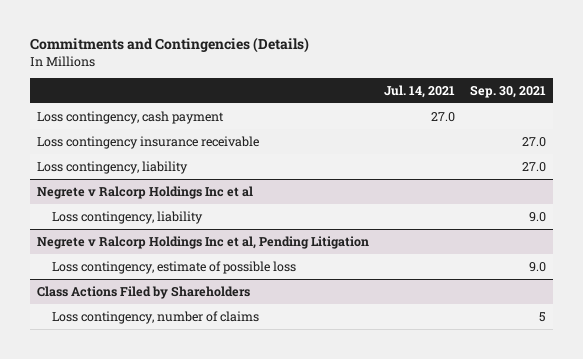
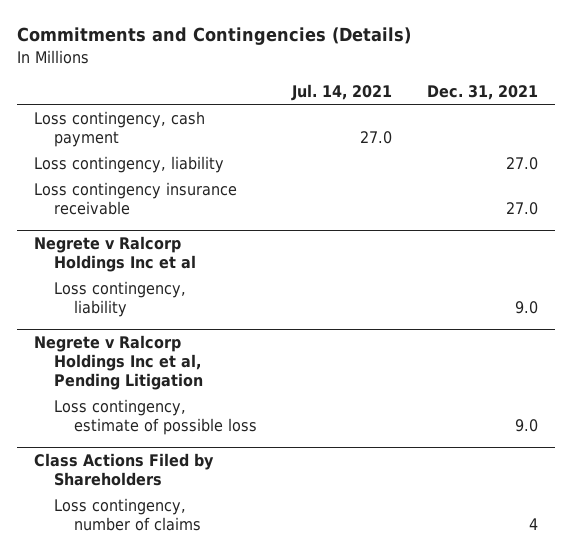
[469,84,546,98] Sep. 30, 2021 -> none
none -> [426,85,538,101] Dec. 31, 2021
[37,135,260,149] Loss contingency insurance receivable -> [34,181,238,215] Loss contingency insurance receivable

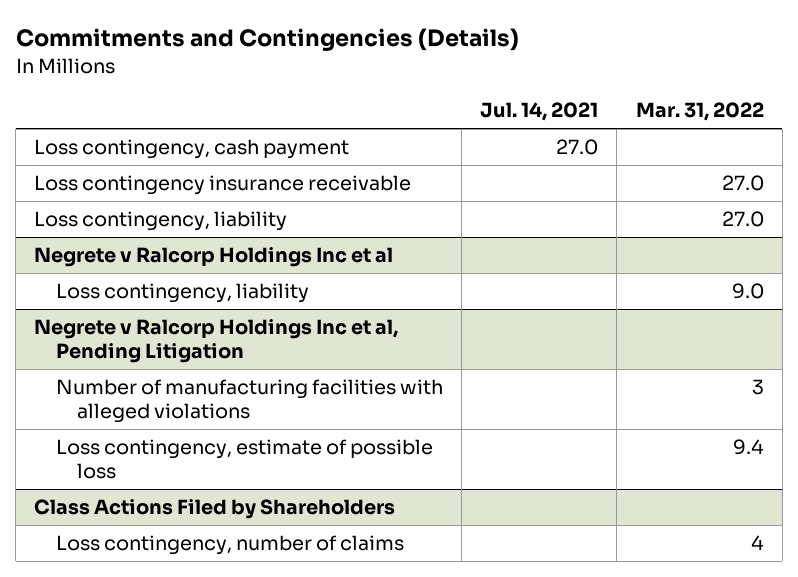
[426,85,538,101] Dec. 31, 2021 -> none
none -> [635,102,764,122] Mar. 31, 2022
[34,155,225,173] Loss contingency, liability -> [34,211,288,232] Loss contingency, liability
none -> [55,379,443,424] Number of manufacturing facilities with alleged violations

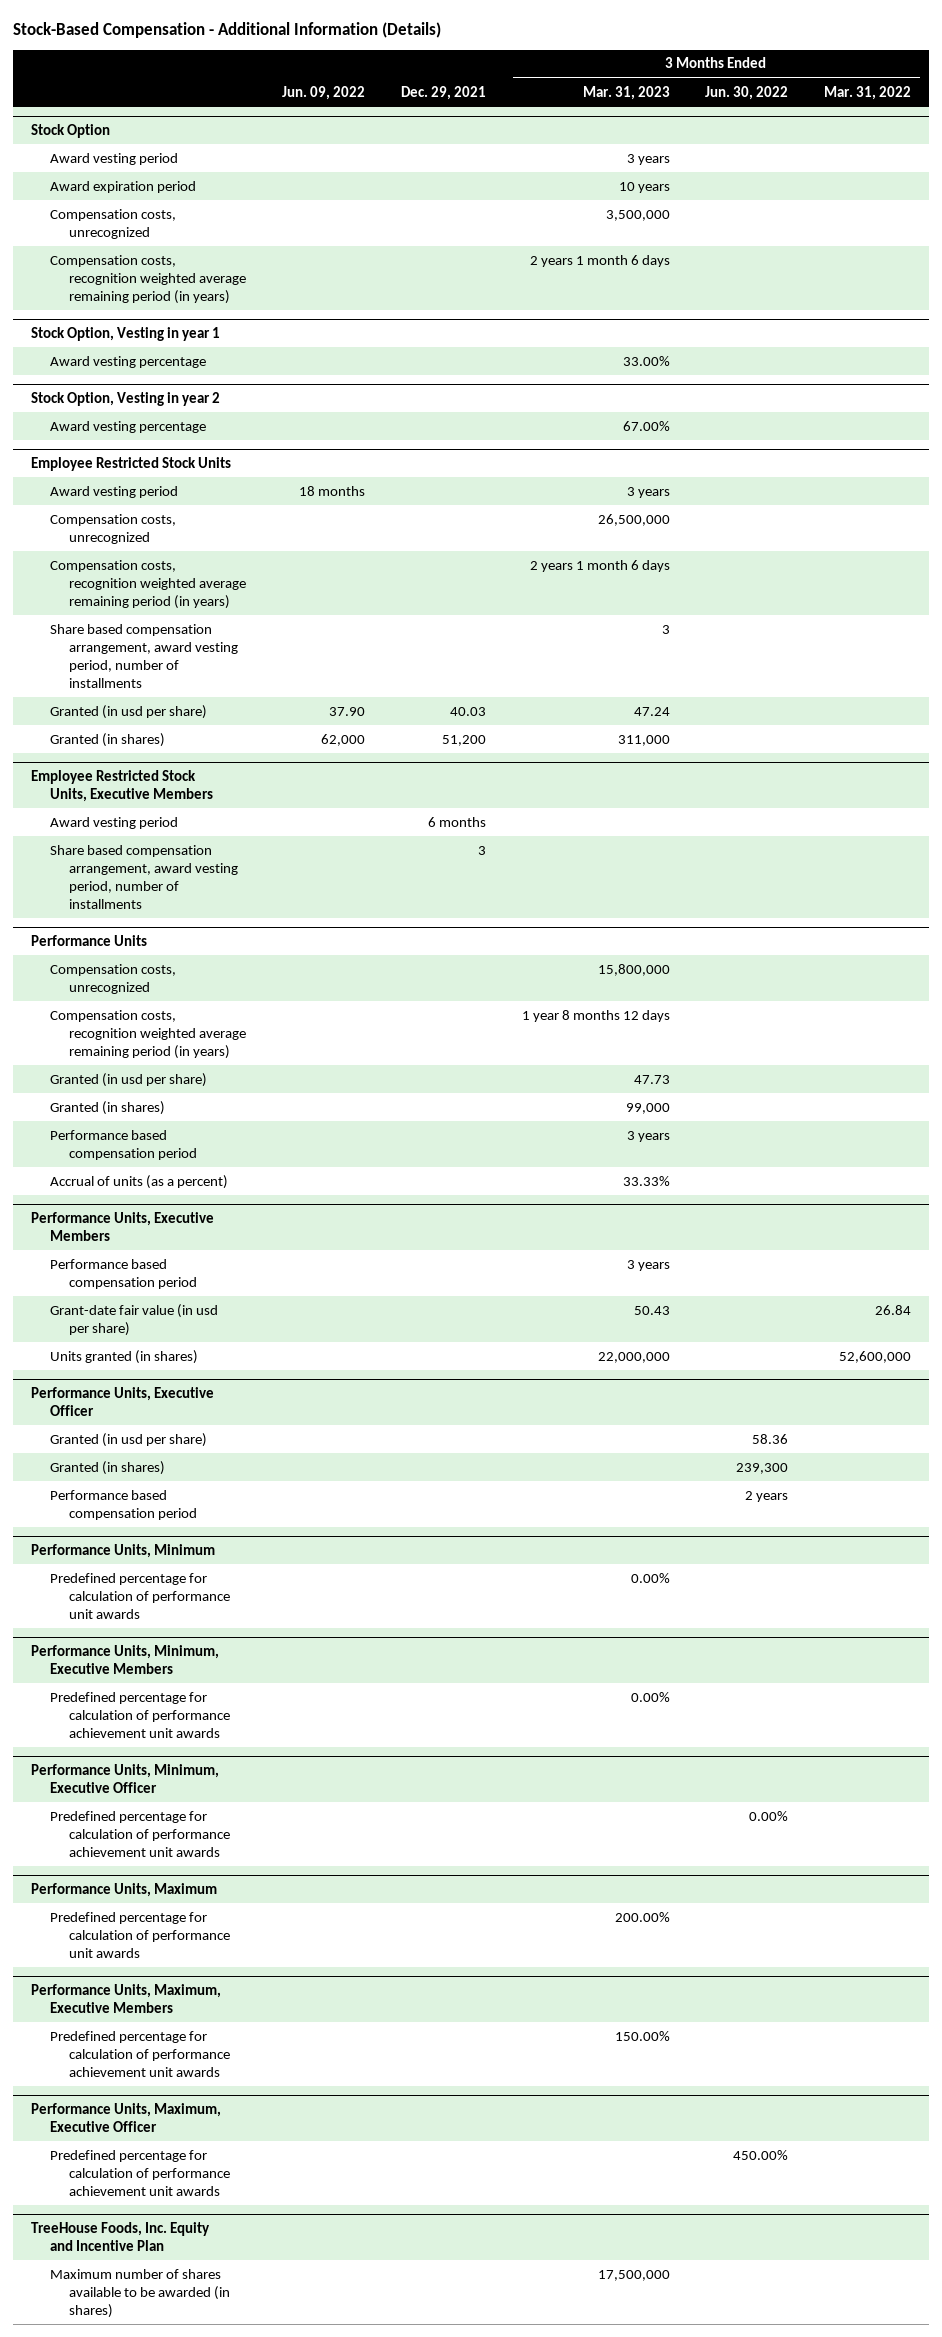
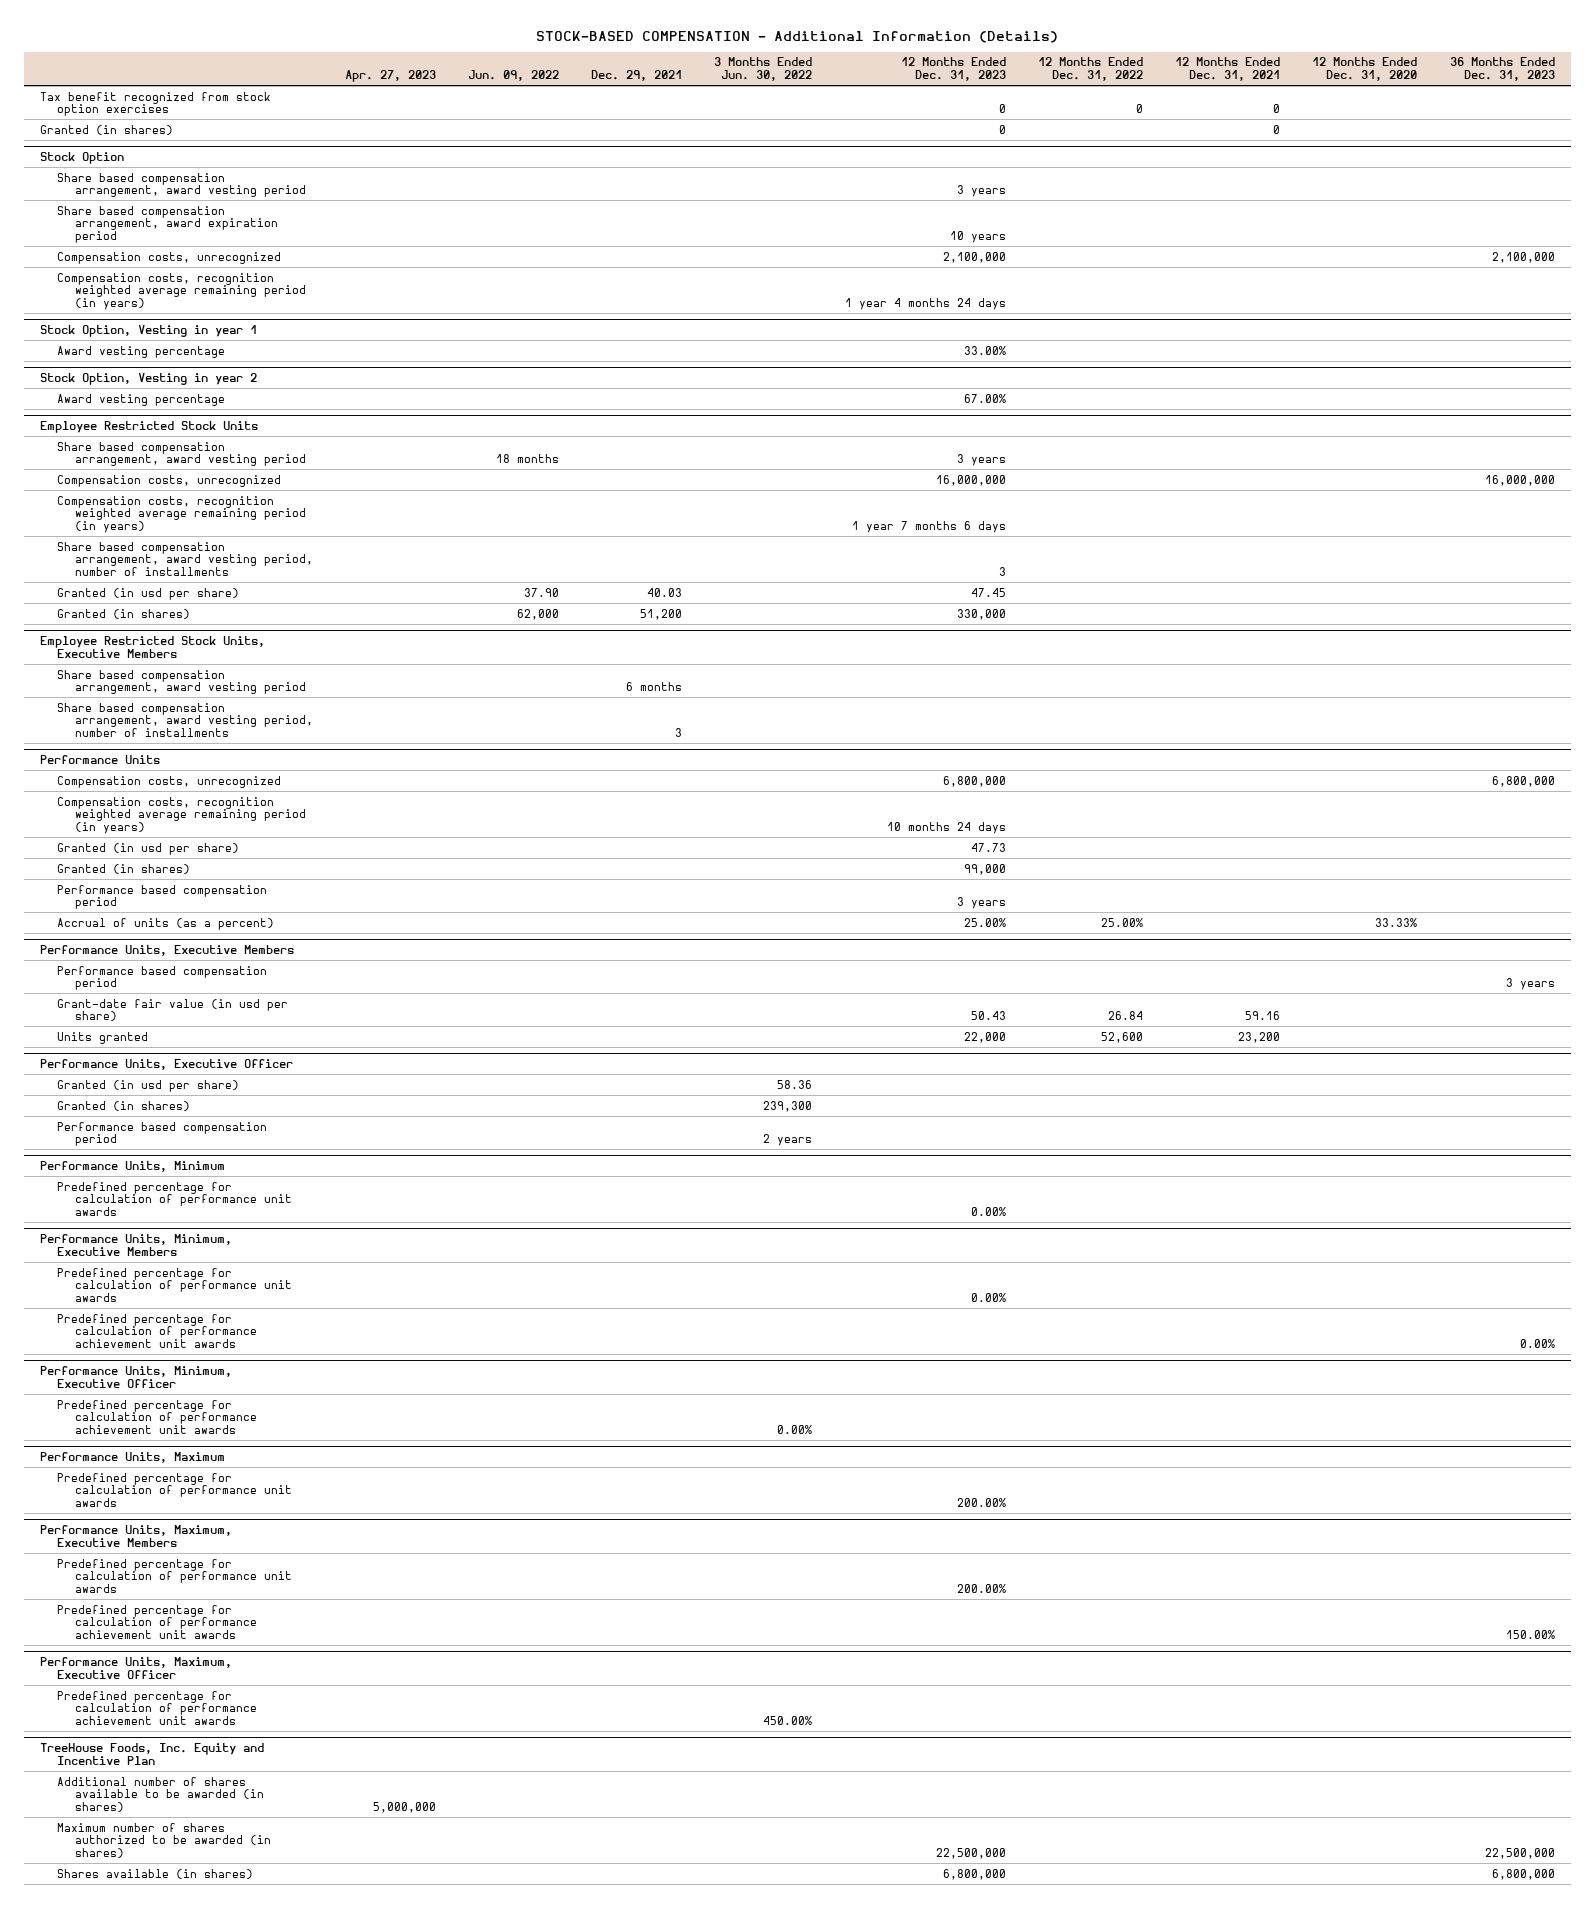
[13,22,442,39] Stock-Based Compensation - Additional Information (Details) -> [536,30,1059,43] STOCK-BASED COMPENSATION - Additional Information (Details)
[582,85,670,100] Mar. 31, 2023 -> none
[824,85,912,100] Mar. 31, 2022 -> none
none -> [344,70,436,83] Apr. 27, 2023
none -> [900,57,1006,82] 12 Months Ended Dec. 31, 2023
none -> [1037,57,1143,82] 12 Months Ended Dec. 31, 2022
none -> [1175,57,1281,82] 12 Months Ended Dec. 31, 2021
none -> [1312,57,1418,82] 12 Months Ended Dec. 31, 2020
none -> [1449,57,1555,82] 36 Months Ended Dec. 31, 2023
none -> [39,91,271,117] Tax benefit recognized from stock option exercises
none -> [39,124,173,135] Granted (in shares)
[50,152,179,165] Award vesting period -> [57,172,306,198] Share based compensation arrangement, award vesting period
[50,180,197,193] Award expiration period -> [57,205,278,244] Share based compensation arrangement, award expiration period
[50,485,179,498] Award vesting period -> [57,441,306,467] Share based compensation arrangement, award vesting period
[50,816,179,829] Award vesting period -> [57,669,306,695] Share based compensation arrangement, award vesting period
[50,1349,199,1364] Units granted (in shares) -> [57,1031,149,1044] Units granted
none -> [57,1267,292,1303] Predefined percentage for calculation of performance unit awards
none -> [57,1558,292,1594] Predefined percentage for calculation of performance unit awards
none -> [57,1776,264,1813] Additional number of shares available to be awarded (in shares)
[50,2268,231,2318] Maximum number of shares available to be awarded (in shares) -> [57,1822,271,1859] Maximum number of shares authorized to be awarded (in shares)
none -> [57,1868,254,1879] Shares available (in shares)

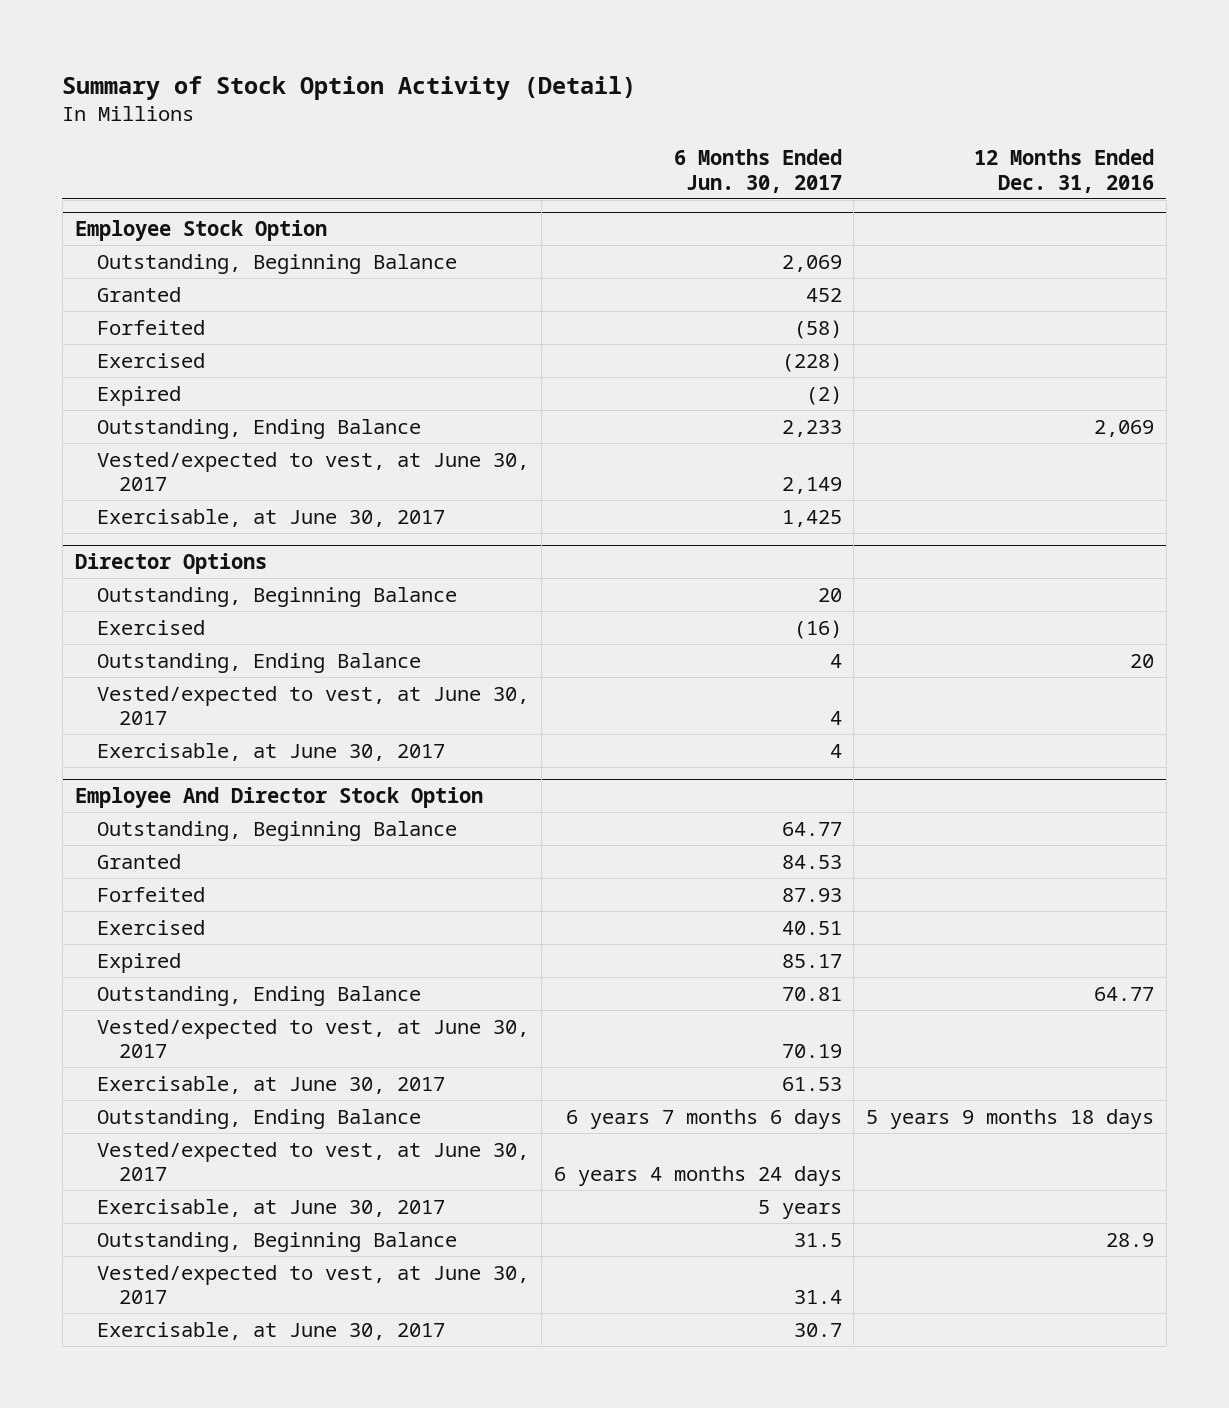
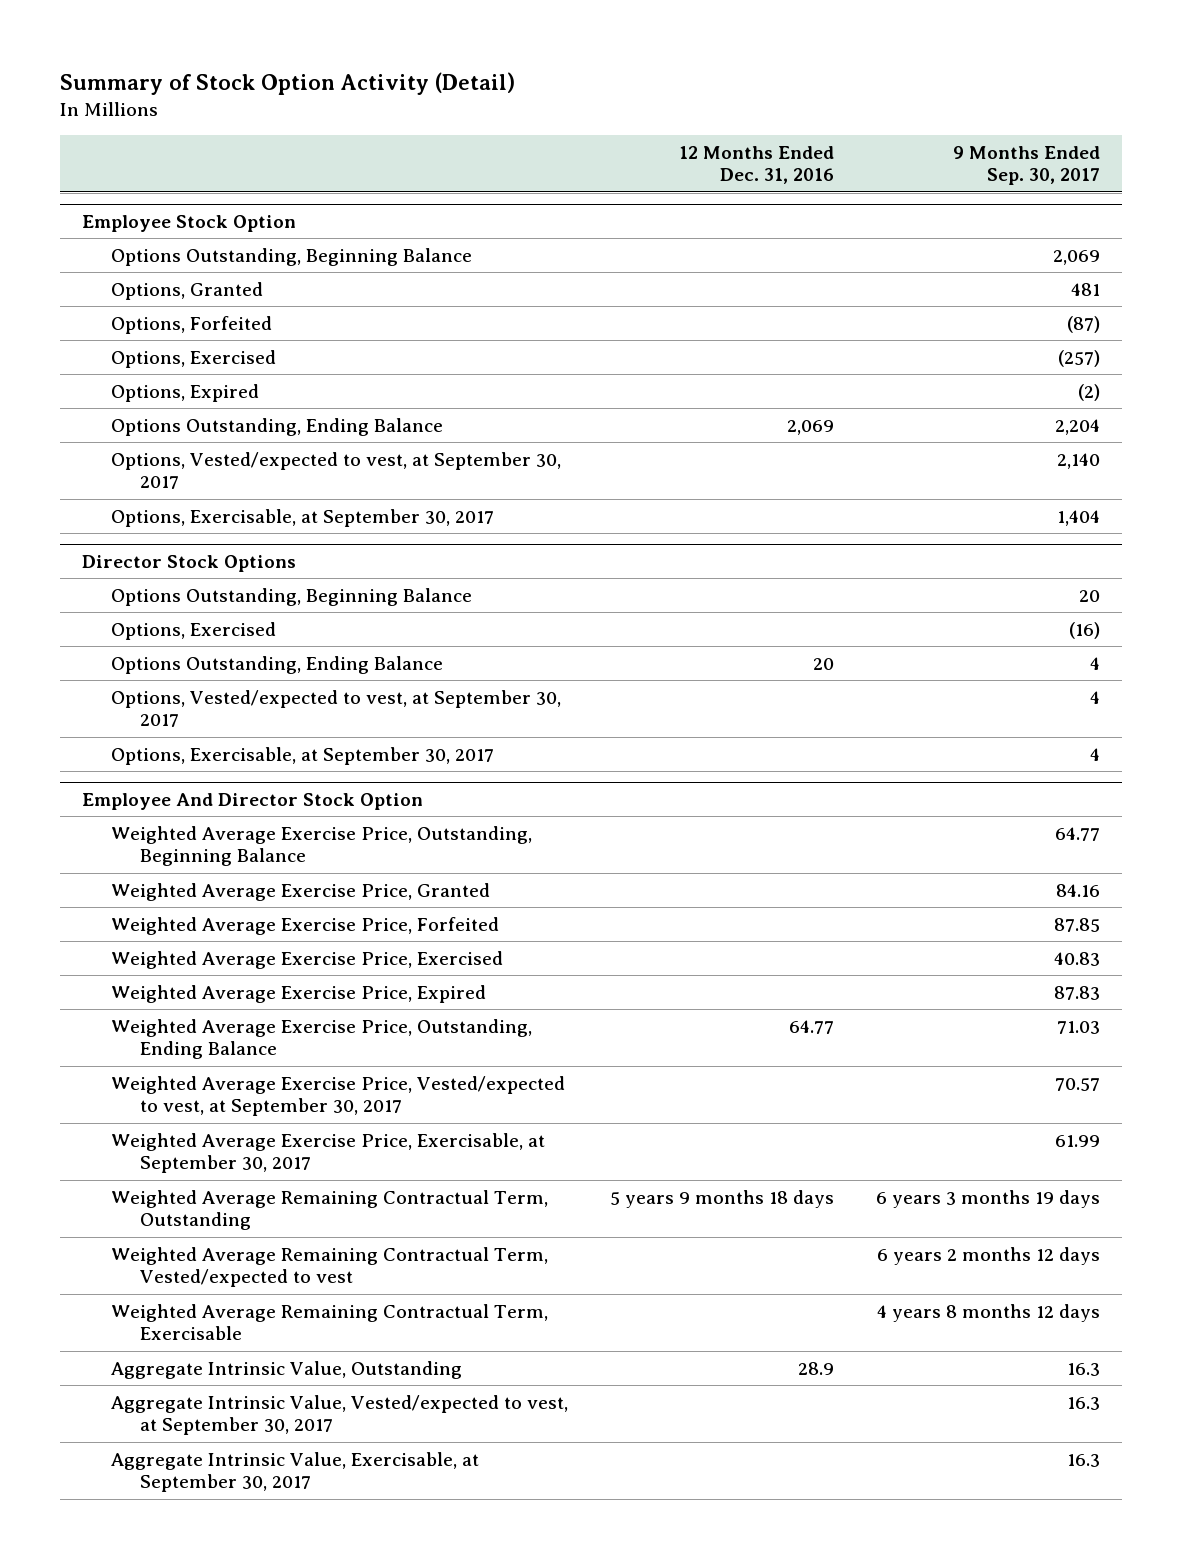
[673,149,842,193] 6 Months Ended Jun. 30, 2017 -> none
none -> [953,145,1101,186] 9 Months Ended Sep. 30, 2017
[74,552,267,574] Director Options -> none
[96,586,457,607] Outstanding, Beginning Balance -> none
[96,619,205,635] Exercised -> none
[96,652,421,673] Outstanding, Ending Balance -> none
[96,685,529,726] Vested/expected to vest, at June 30, 2017 -> none
[96,742,445,761] Exercisable, at June 30, 2017 -> none
[96,253,457,274] Outstanding, Beginning Balance -> [110,247,472,266] Options Outstanding, Beginning Balance
[96,286,181,302] Granted -> [110,281,263,300] Options, Granted
[96,319,205,335] Forfeited -> [110,315,272,334] Options, Forfeited
[96,352,205,368] Exercised -> [110,349,276,368] Options, Exercised
[96,385,181,406] Expired -> [110,383,259,402] Options, Expired
[96,418,421,439] Outstanding, Ending Balance -> [110,417,443,436] Options Outstanding, Ending Balance
[96,451,529,492] Vested/expected to vest, at June 30, 2017 -> [110,451,561,490] Options, Vested/expected to vest, at September 30, 2017
[96,508,445,527] Exercisable, at June 30, 2017 -> [110,508,494,527] Options, Exercisable, at September 30, 2017
none -> [81,554,296,572] Director Stock Options
none -> [110,587,472,606] Options Outstanding, Beginning Balance
none -> [110,621,276,640] Options, Exercised
none -> [110,655,443,674] Options Outstanding, Ending Balance
none -> [110,689,561,728] Options, Vested/expected to vest, at September 30, 2017
none -> [110,746,494,765] Options, Exercisable, at September 30, 2017
[96,820,457,841] Outstanding, Beginning Balance -> [110,825,532,867] Weighted Average Exercise Price, Outstanding, Beginning Balance
[96,853,181,869] Granted -> [110,882,490,901] Weighted Average Exercise Price, Granted
[96,886,205,902] Forfeited -> [110,916,499,935] Weighted Average Exercise Price, Forfeited
[96,919,205,935] Exercised -> [110,950,503,969] Weighted Average Exercise Price, Exercised
[96,952,181,973] Expired -> [110,984,486,1003] Weighted Average Exercise Price, Expired
[96,985,421,1006] Outstanding, Ending Balance -> [110,1018,532,1060] Weighted Average Exercise Price, Outstanding, Ending Balance
[96,1018,529,1059] Vested/expected to vest, at June 30, 2017 -> [110,1075,565,1117] Weighted Average Exercise Price, Vested/expected to vest, at September 30, 2017
[96,1075,445,1094] Exercisable, at June 30, 2017 -> [110,1132,545,1174] Weighted Average Exercise Price, Exercisable, at September 30, 2017
[96,1108,421,1129] Outstanding, Ending Balance -> [110,1189,548,1231] Weighted Average Remaining Contractual Term, Outstanding
[96,1141,529,1182] Vested/expected to vest, at June 30, 2017 -> [110,1246,548,1288] Weighted Average Remaining Contractual Term, Vested/expected to vest
[96,1198,445,1217] Exercisable, at June 30, 2017 -> [110,1303,548,1341] Weighted Average Remaining Contractual Term, Exercisable
[96,1231,457,1252] Outstanding, Beginning Balance -> [110,1360,462,1379] Aggregate Intrinsic Value, Outstanding
[96,1264,529,1305] Vested/expected to vest, at June 30, 2017 -> [110,1394,568,1436] Aggregate Intrinsic Value, Vested/expected to vest, at September 30, 2017
[96,1321,445,1340] Exercisable, at June 30, 2017 -> [110,1451,479,1493] Aggregate Intrinsic Value, Exercisable, at September 30, 2017

